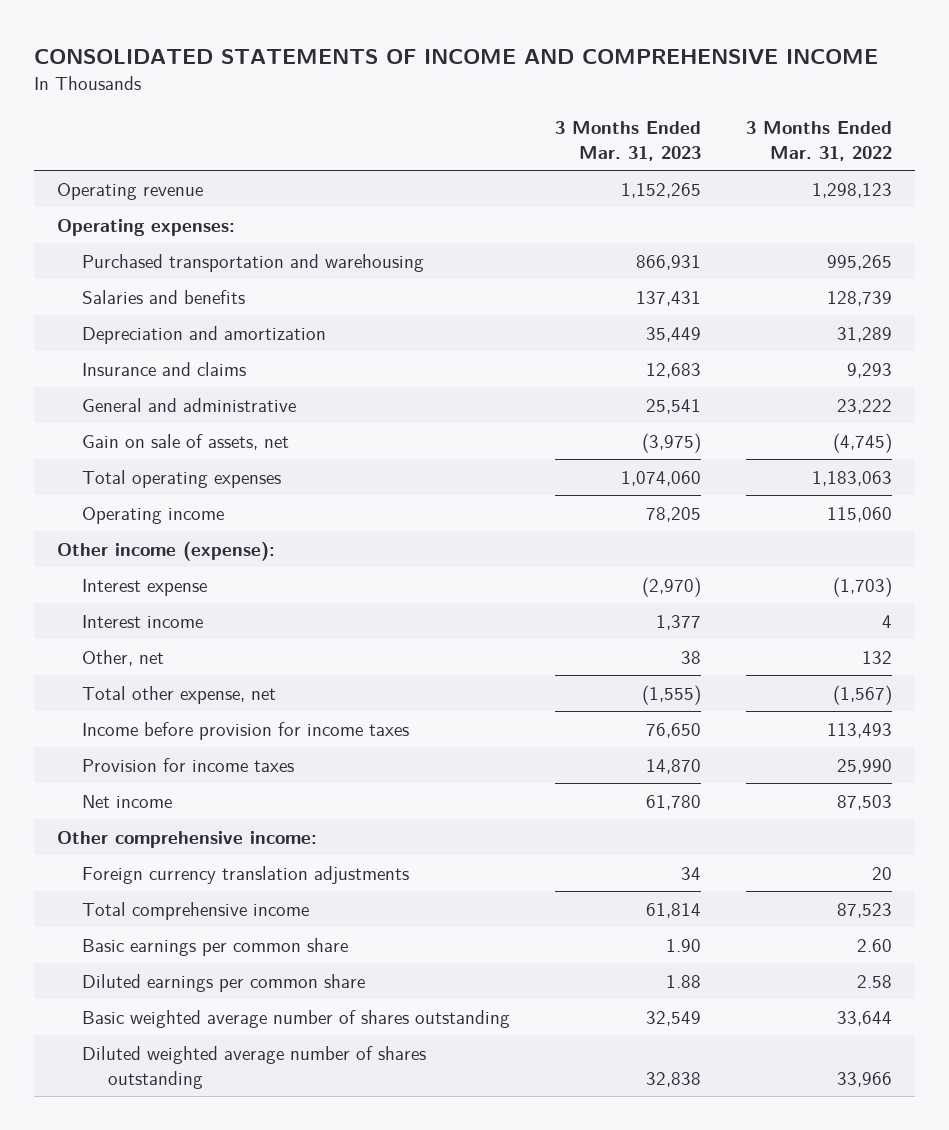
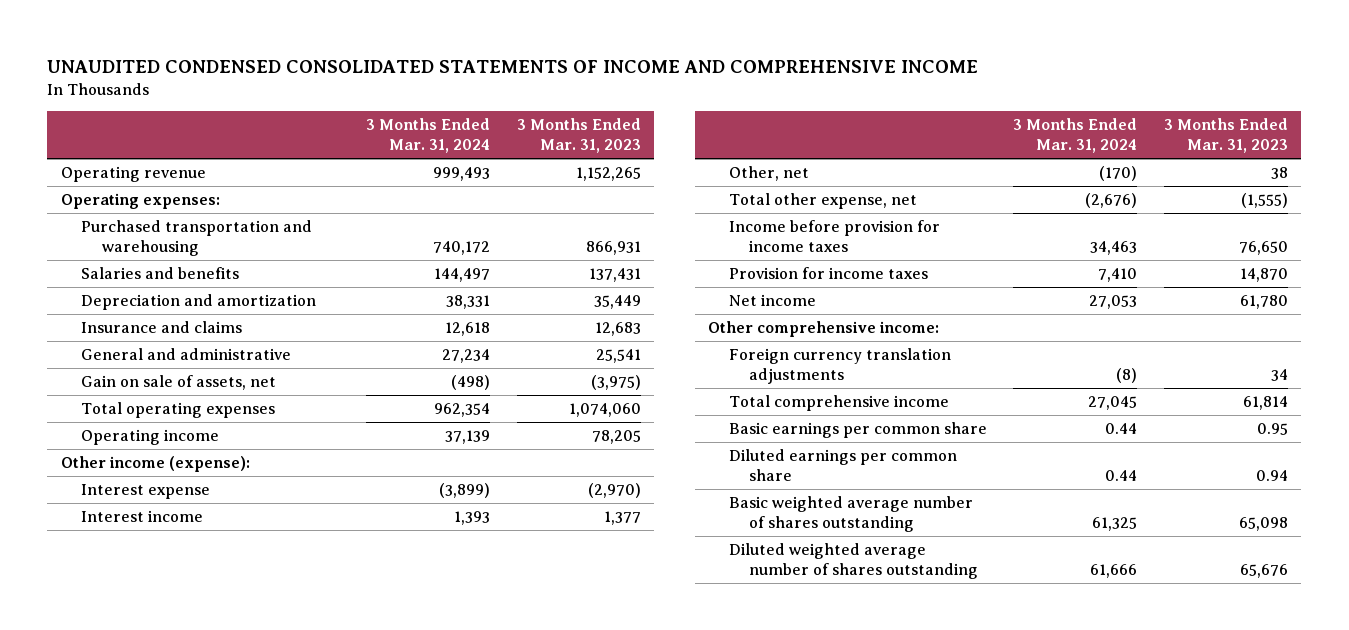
[34,49,879,66] CONSOLIDATED STATEMENTS OF INCOME AND COMPREHENSIVE INCOME -> [47,59,979,73] UNAUDITED CONDENSED CONSOLIDATED STATEMENTS OF INCOME AND COMPREHENSIVE INCOME
[746,121,893,161] 3 Months Ended Mar. 31, 2022 -> none
none -> [366,117,491,154] 3 Months Ended Mar. 31, 2024
[666,938,702,952] 1.90 -> [1257,422,1289,435] 0.95
[666,974,702,988] 1.88 -> [1256,470,1289,482] 0.94
[646,1010,702,1026] 32,549 -> [1239,517,1289,532] 65,098
[646,1071,702,1087] 32,838 -> [1240,564,1289,579] 65,676

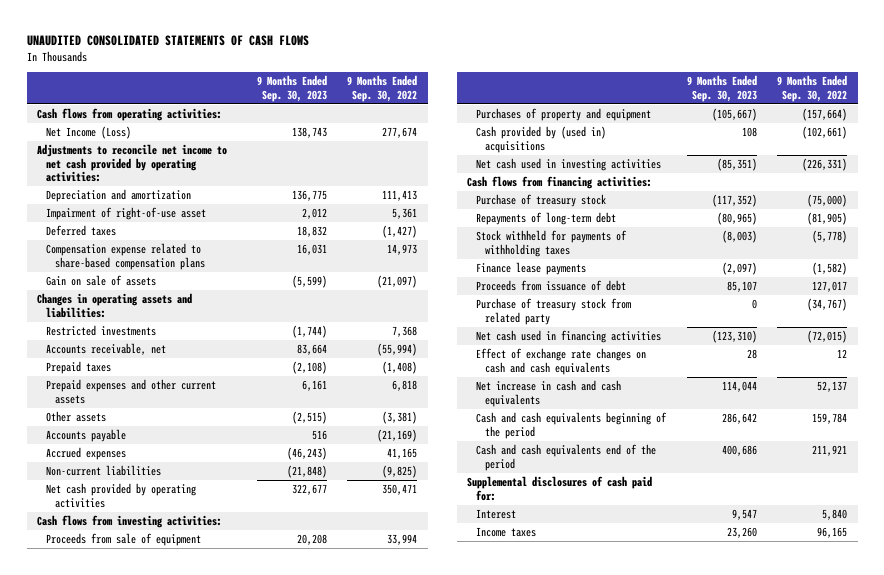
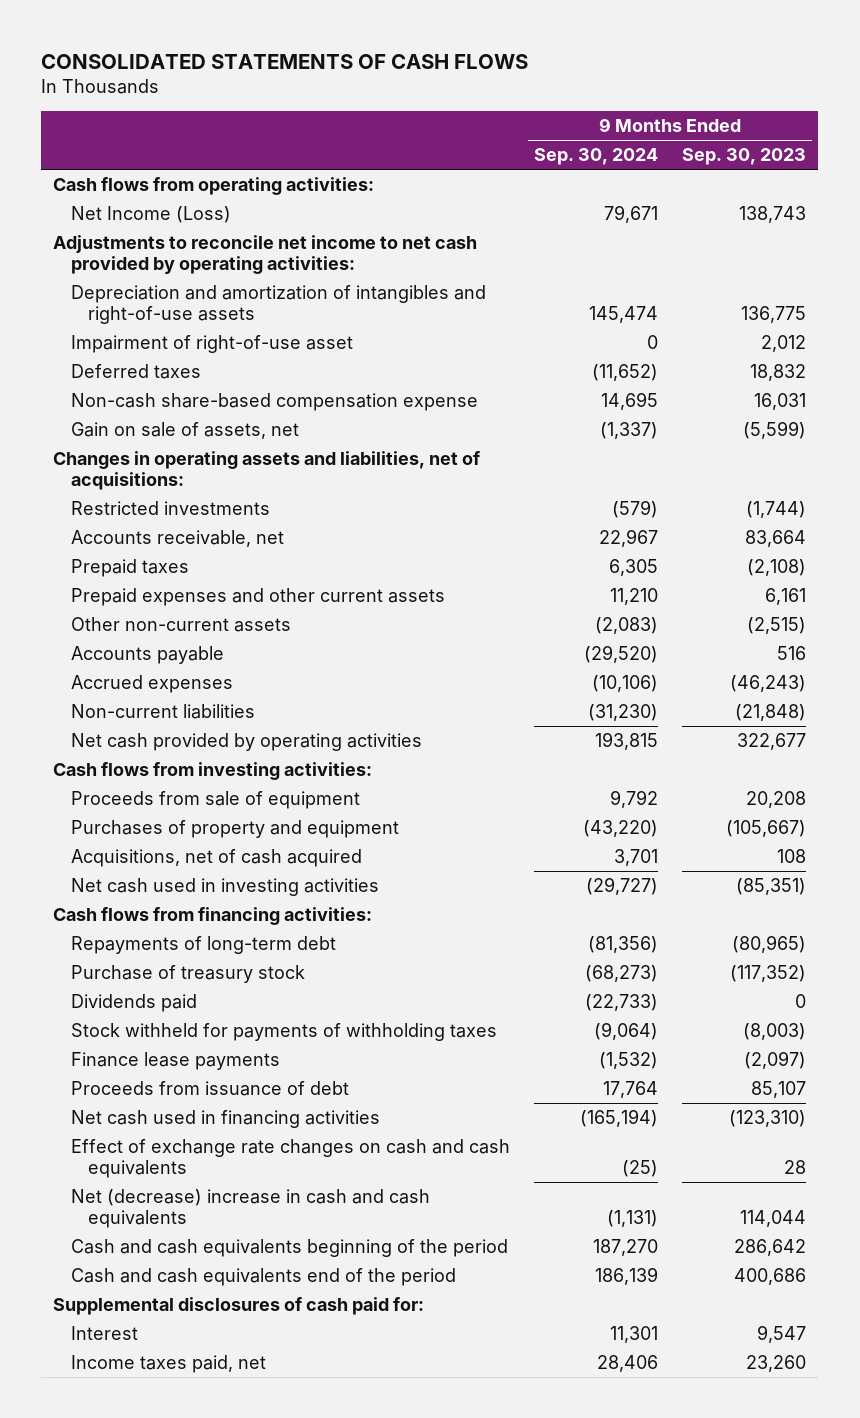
[26,34,309,46] UNAUDITED CONSOLIDATED STATEMENTS OF CASH FLOWS -> [41,54,529,70] CONSOLIDATED STATEMENTS OF CASH FLOWS
[347,75,418,102] 9 Months Ended Sep. 30, 2022 -> none
none -> [534,148,659,166] Sep. 30, 2024
[45,189,191,203] Depreciation and amortization -> [70,285,486,325] Depreciation and amortization of intangibles and right-of-use assets
[45,243,205,270] Compensation expense related to share-based compensation plans -> [70,393,478,412] Non-cash share-based compensation expense
[45,275,156,287] Gain on sale of assets -> [70,422,299,440] Gain on sale of assets, net
[37,293,193,318] Changes in operating assets and liabilities: -> [53,451,481,491] Changes in operating assets and liabilities, net of acquisitions:
[45,411,106,423] Other assets -> [70,617,291,633] Other non-current assets
[475,126,606,153] Cash provided by (used in) acquisitions -> [70,849,362,868] Acquisitions, net of cash acquired
[475,194,606,208] Purchase of treasury stock -> [70,965,305,984] Purchase of treasury stock
none -> [70,994,197,1013] Dividends paid
[475,298,631,325] Purchase of treasury stock from related party -> none
[475,380,621,407] Net increase in cash and cash equivalents -> [70,1189,430,1229] Net (decrease) increase in cash and cash equivalents
[475,527,536,538] Income taxes -> [70,1355,266,1374] Income taxes paid, net

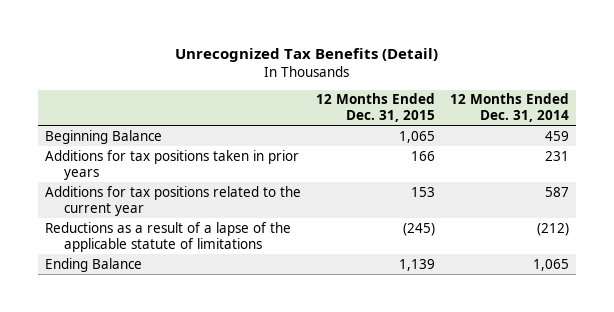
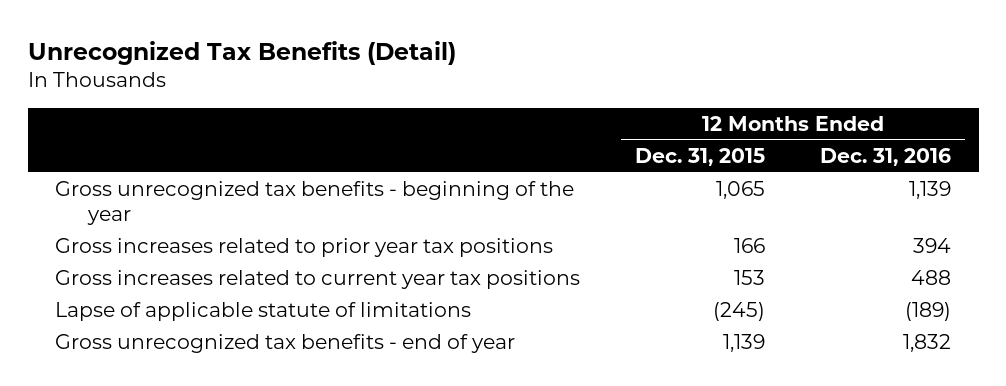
[449,93,569,123] 12 Months Ended Dec. 31, 2014 -> none
none -> [820,147,952,166] Dec. 31, 2016
[45,129,163,144] Beginning Balance -> [55,181,575,226] Gross unrecognized tax benefits - beginning of the year
[45,149,300,180] Additions for tax positions taken in prior years -> [55,238,554,258] Gross increases related to prior year tax positions
[45,185,302,216] Additions for tax positions related to the current year -> [55,270,581,290] Gross increases related to current year tax positions
[45,221,292,252] Reductions as a result of a lapse of the applicable statute of limitations -> [55,302,472,322] Lapse of applicable statute of limitations
[45,257,143,272] Ending Balance -> [55,334,516,354] Gross unrecognized tax benefits - end of year

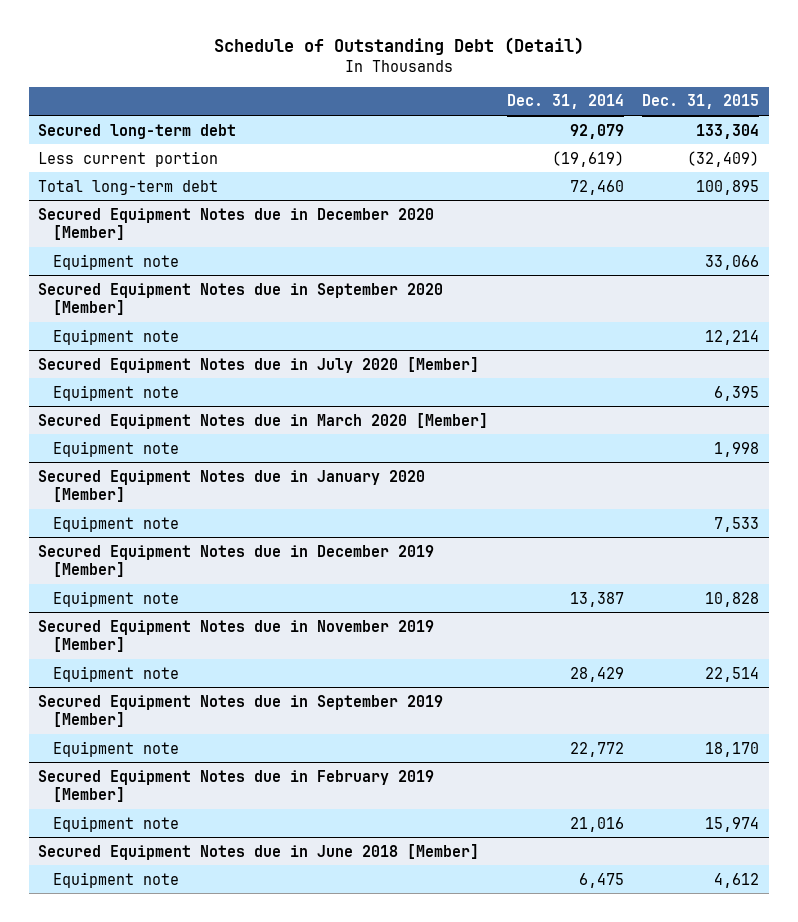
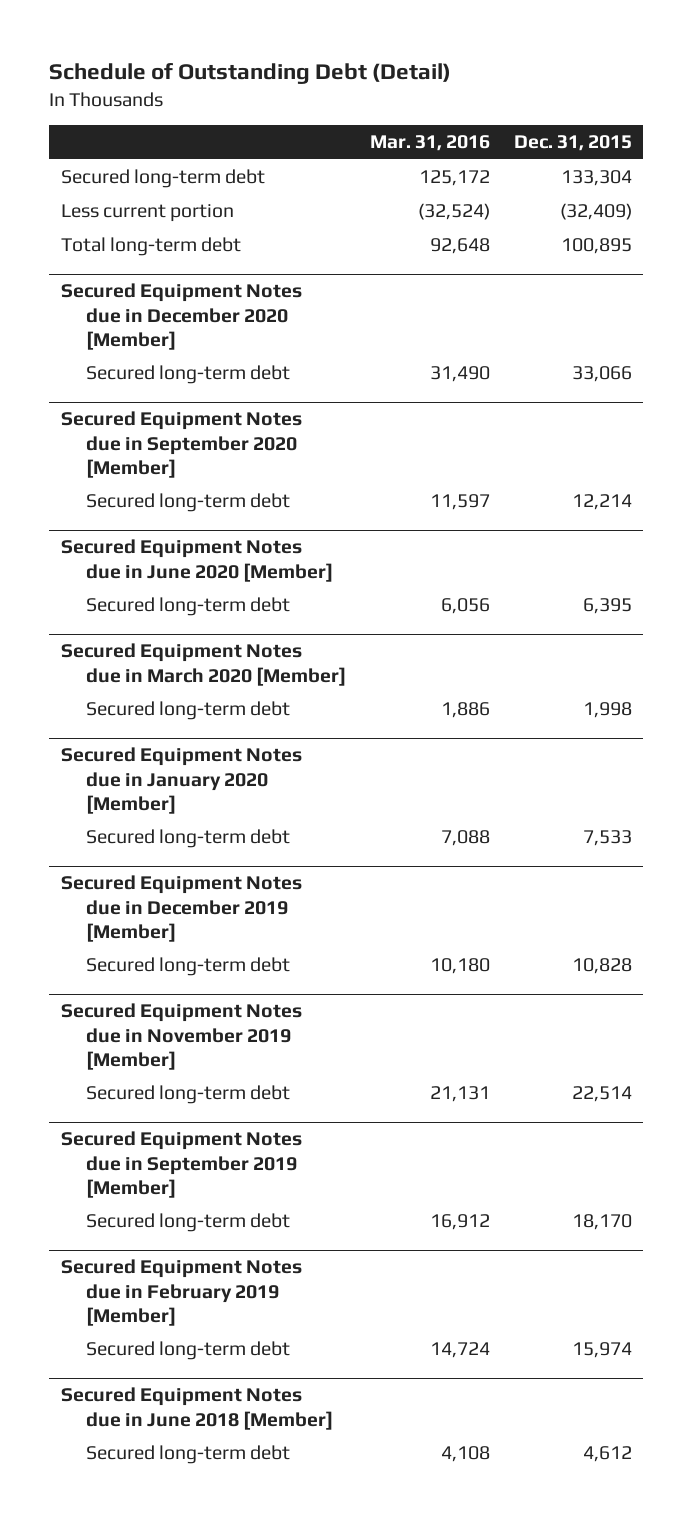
[506,94,624,110] Dec. 31, 2014 -> none
none -> [369,135,490,152] Mar. 31, 2016
[53,253,180,270] Equipment note -> [85,365,290,385] Secured long-term debt
[53,328,180,345] Equipment note -> [85,493,290,513] Secured long-term debt
[38,356,480,373] Secured Equipment Notes due in July 2020 [Member] -> [60,539,333,582] Secured Equipment Notes due in June 2020 [Member]
[53,384,180,401] Equipment note -> [85,597,290,617] Secured long-term debt
[53,440,180,457] Equipment note -> [85,701,290,721] Secured long-term debt
[53,515,180,532] Equipment note -> [85,829,290,849] Secured long-term debt
[53,590,180,607] Equipment note -> [85,957,290,977] Secured long-term debt
[53,665,180,682] Equipment note -> [85,1085,290,1105] Secured long-term debt
[53,740,180,757] Equipment note -> [85,1213,290,1233] Secured long-term debt
[53,815,180,832] Equipment note -> [85,1341,290,1361] Secured long-term debt
[53,871,180,888] Equipment note -> [85,1445,290,1465] Secured long-term debt

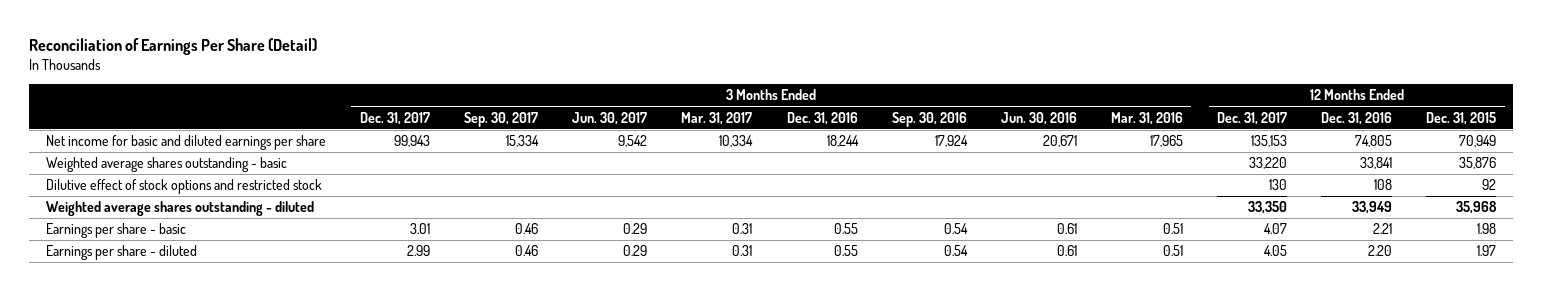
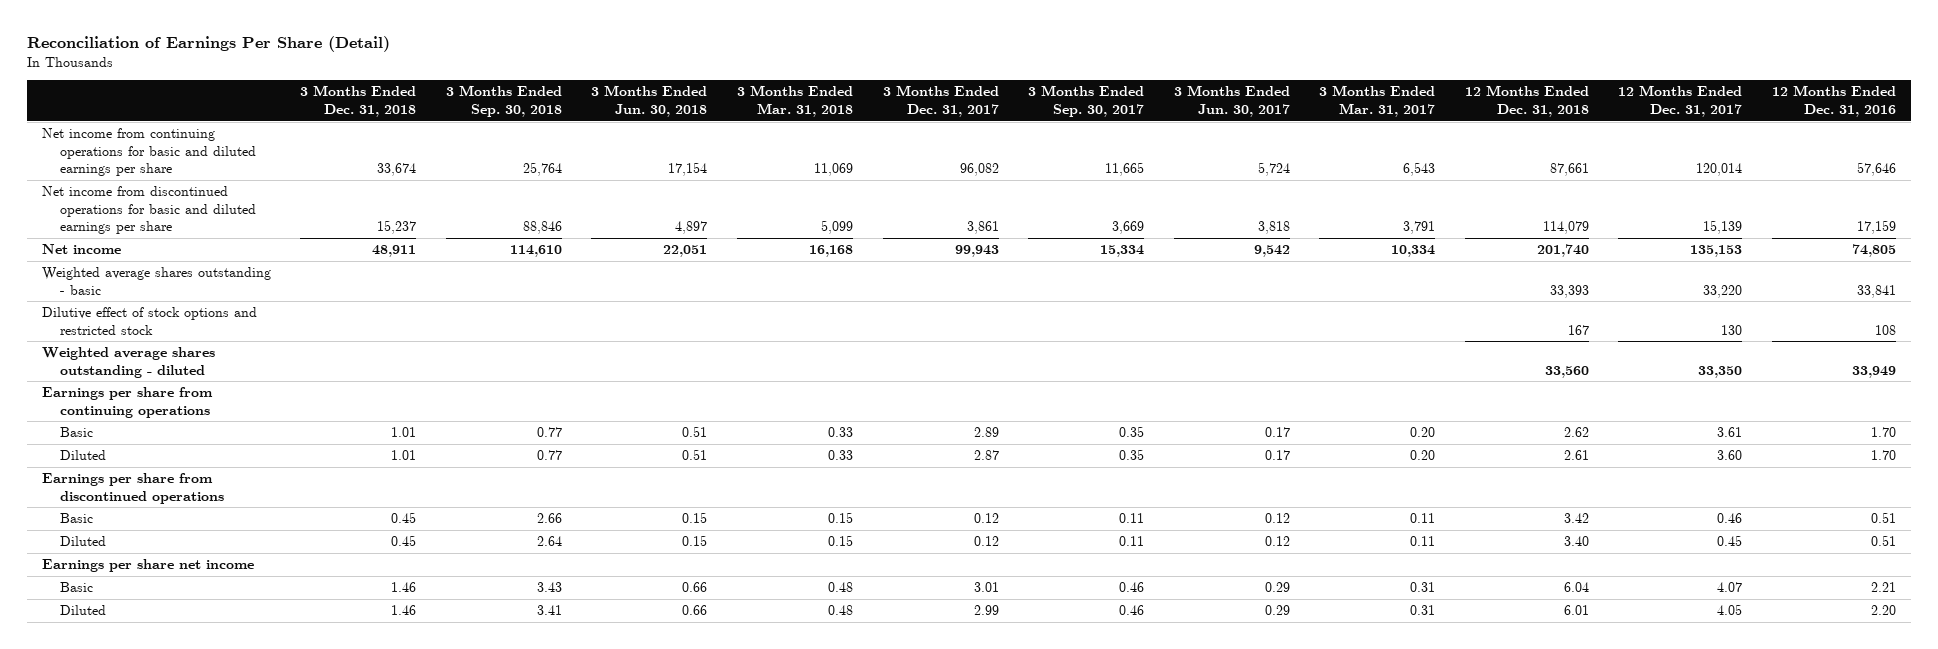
[786,111,858,125] Dec. 31, 2016 -> none
[891,111,967,127] Sep. 30, 2016 -> none
[1000,111,1077,125] Jun. 30, 2016 -> none
[1110,111,1183,125] Mar. 31, 2016 -> none
[1426,111,1497,125] Dec. 31, 2015 -> none
none -> [300,85,417,117] 3 Months Ended Dec. 31, 2018
none -> [445,85,562,117] 3 Months Ended Sep. 30, 2018
none -> [591,85,708,117] 3 Months Ended Jun. 30, 2018
none -> [737,85,854,117] 3 Months Ended Mar. 31, 2018
none -> [1464,85,1589,117] 12 Months Ended Dec. 31, 2018
none -> [41,128,257,176] Net income from continuing operations for basic and diluted earnings per share
none -> [41,186,257,234] Net income from discontinued operations for basic and diluted earnings per share
[45,135,326,151] Net income for basic and diluted earnings per share -> [41,244,121,255] Net income
none -> [41,387,213,418] Earnings per share from continuing operations
none -> [60,427,94,438] Basic
none -> [60,450,107,461] Diluted
none -> [41,473,225,504] Earnings per share from discontinued operations
none -> [60,513,94,524] Basic
none -> [60,536,107,547] Diluted
none -> [41,559,254,573] Earnings per share net income
[45,223,186,239] Earnings per share - basic -> [60,582,94,593] Basic
[45,245,197,261] Earnings per share - diluted -> [60,605,107,616] Diluted

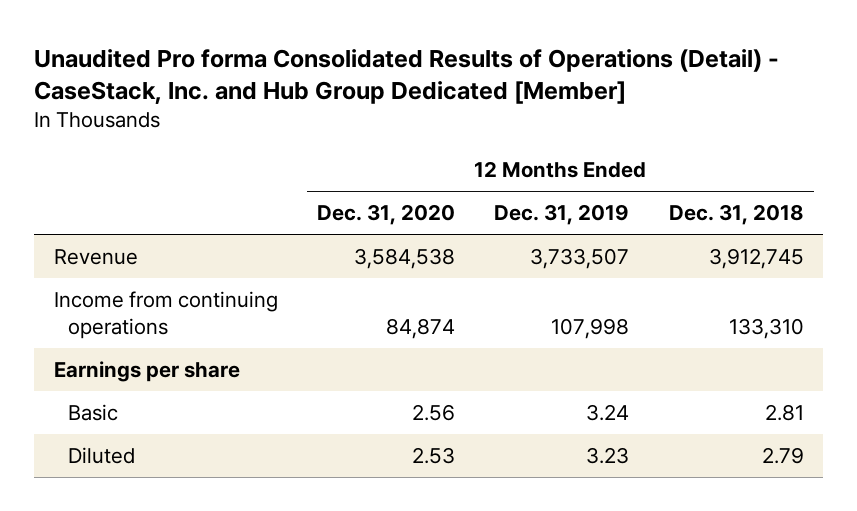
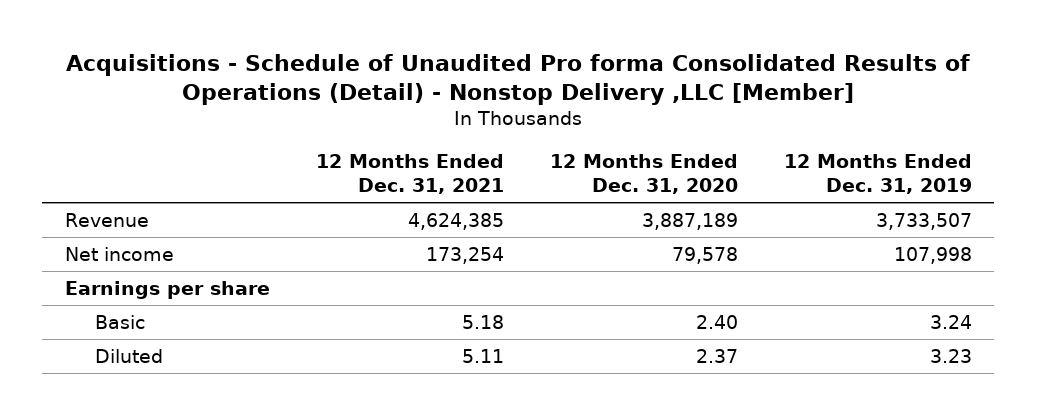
[34,48,780,104] Unaudited Pro forma Consolidated Results of Operations (Detail) - CaseStack, Inc. and Hub Group Dedicated [Member] -> [66,54,971,106] Acquisitions - Schedule of Unaudited Pro forma Consolidated Results of Operations (Detail) - Nonstop Delivery ,LLC [Member]
[668,204,804,226] Dec. 31, 2018 -> none
none -> [315,153,504,194] 12 Months Ended Dec. 31, 2021
[354,247,456,269] 3,584,538 -> [641,212,738,230] 3,887,189
[53,290,278,340] Income from continuing operations -> [65,246,175,261] Net income
[386,318,456,340] 84,874 -> [671,246,738,264] 79,578
[412,403,456,421] 2.56 -> [695,314,738,329] 2.40
[412,446,456,464] 2.53 -> [695,348,738,363] 2.37

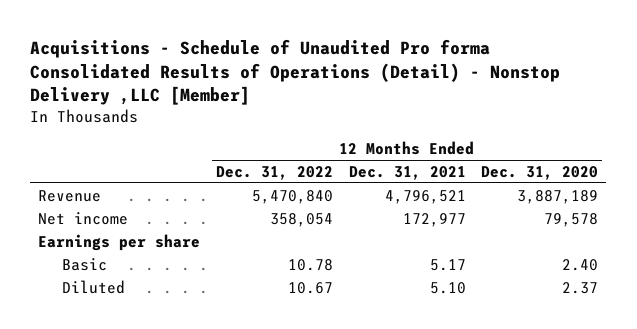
[783,153,972,194] 12 Months Ended Dec. 31, 2019 -> none
none -> [215,165,333,180] Dec. 31, 2022
[407,212,504,230] 4,624,385 -> [384,189,466,204] 4,796,521
[425,246,504,264] 173,254 -> [402,212,466,227] 172,977
[461,314,504,329] 5.18 -> [429,258,466,271] 5.17
[461,348,504,363] 5.11 -> [429,281,466,294] 5.10

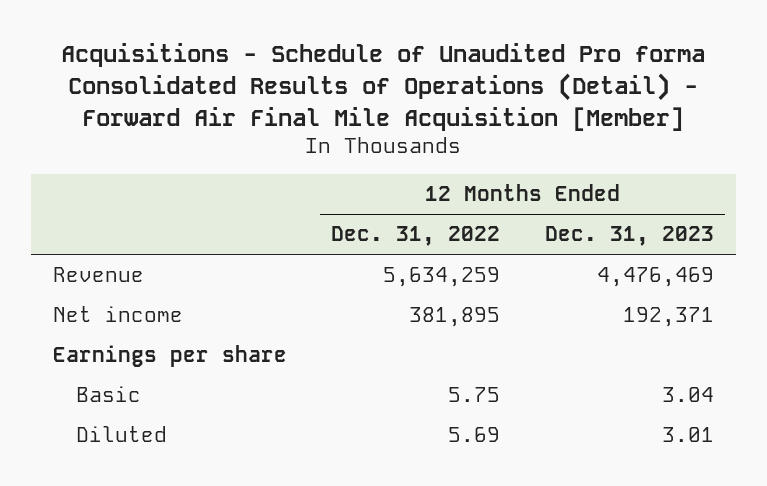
[30,39,561,106] Acquisitions - Schedule of Unaudited Pro forma Consolidated Results of Operations (Detail) - Nonstop Delivery ,LLC [Member] -> [61,43,706,131] Acquisitions - Schedule of Unaudited Pro forma Consolidated Results of Operations (Detail) - Forward Air Final Mile Acquisition [Member]
[348,165,466,180] Dec. 31, 2021 -> none
[481,165,599,180] Dec. 31, 2020 -> none
none -> [544,226,714,247] Dec. 31, 2023
[251,189,333,204] 5,470,840 -> [383,267,501,288] 5,634,259
[269,212,333,227] 358,054 -> [409,307,501,328] 381,895
[287,258,333,271] 10.78 -> [448,387,501,403] 5.75
[287,281,333,294] 10.67 -> [448,427,501,443] 5.69

